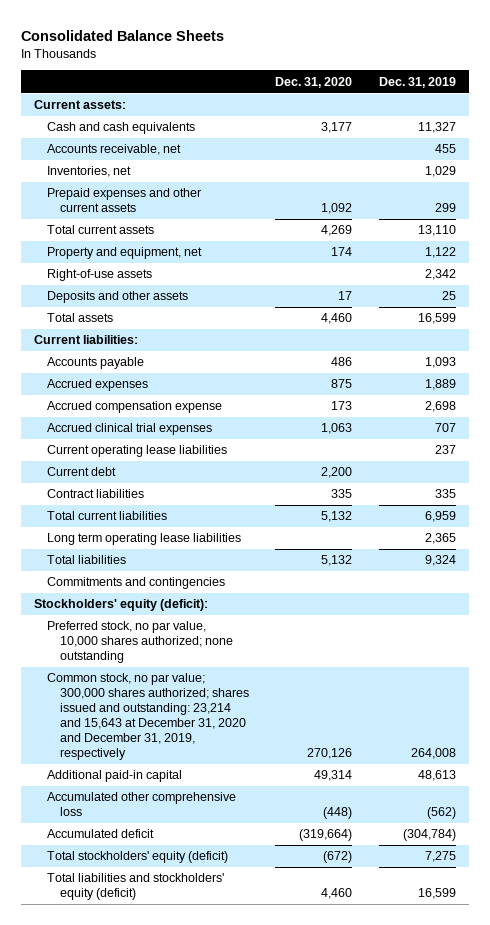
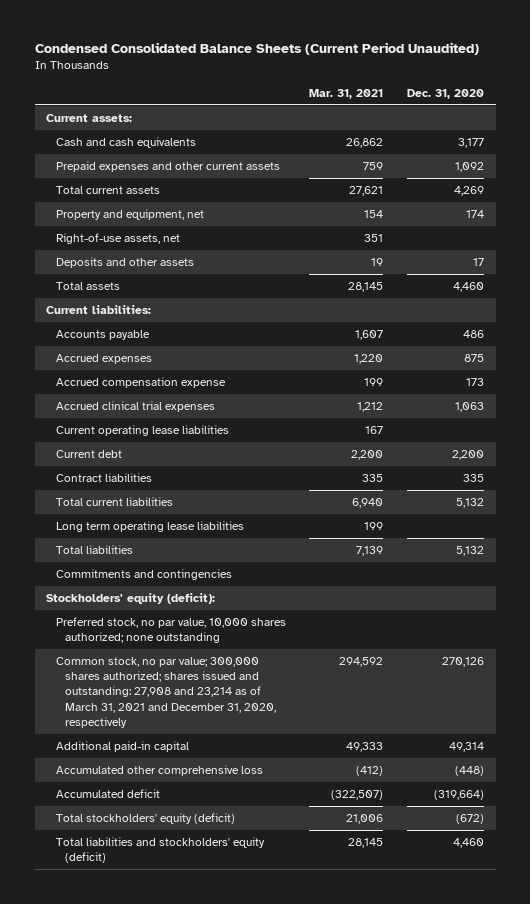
[21,29,225,41] Consolidated Balance Sheets -> [34,42,479,56] Condensed Consolidated Balance Sheets (Current Period Unaudited)
[378,76,456,88] Dec. 31, 2019 -> none
none -> [309,88,384,99] Mar. 31, 2021
[47,144,182,156] Accounts receivable, net -> none
[47,166,132,178] Inventories, net -> none
[47,269,153,282] Right-of-use assets -> [55,232,180,244] Right-of-use assets, net
[47,673,250,761] Common stock, no par value; 300,000 shares authorized; shares issued and outstanding: 23,214 and 15,643 at December 31, 2020 and December 31, 2019, respectively -> [55,656,277,728] Common stock, no par value; 300,000 shares authorized; shares issued and outstanding: 27,908 and 23,214 as of March 31, 2021 and December 31, 2020, respectively

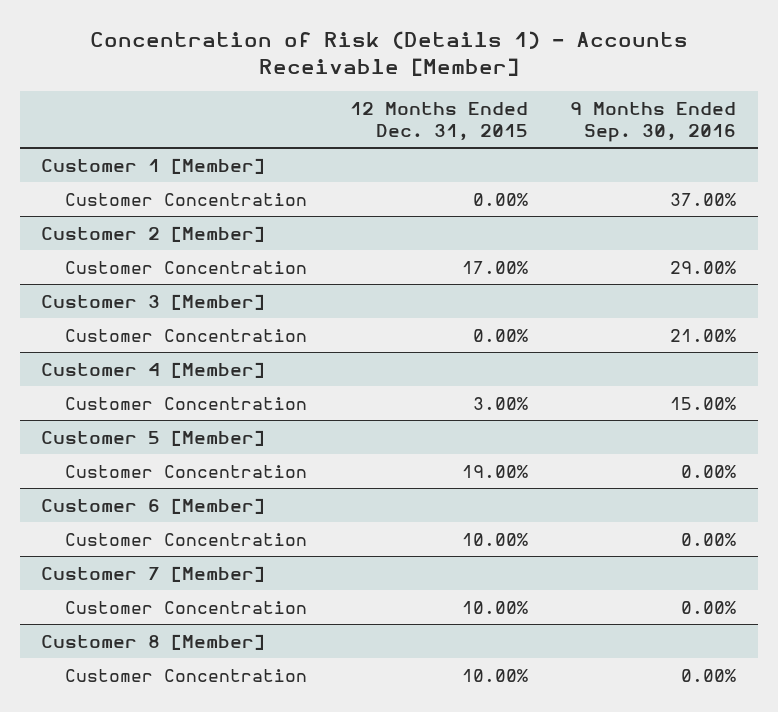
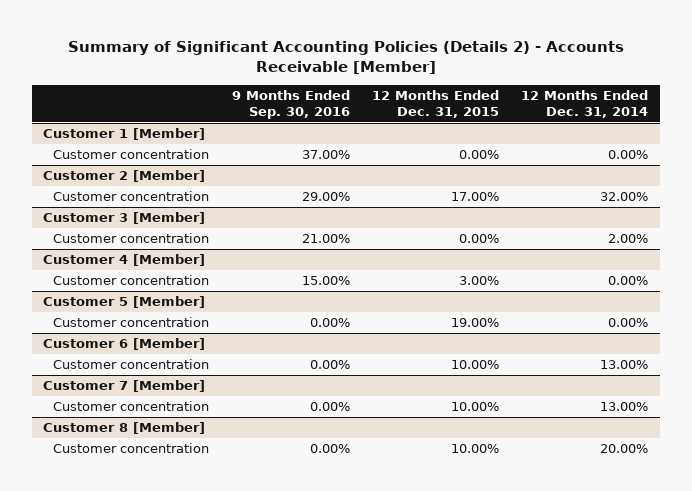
[89,30,688,76] Concentration of Risk (Details 1) - Accounts Receivable [Member] -> [67,41,624,75] Summary of Significant Accounting Policies (Details 2) - Accounts Receivable [Member]
none -> [521,90,649,119] 12 Months Ended Dec. 31, 2014
[65,192,308,206] Customer Concentration -> [53,149,210,160] Customer concentration
[65,260,308,274] Customer Concentration -> [53,191,210,202] Customer concentration
[65,328,308,342] Customer Concentration -> [53,233,210,244] Customer concentration
[65,396,308,410] Customer Concentration -> [53,275,210,286] Customer concentration
[65,464,308,478] Customer Concentration -> [53,317,210,328] Customer concentration
[65,532,308,546] Customer Concentration -> [53,359,210,370] Customer concentration
[65,600,308,614] Customer Concentration -> [53,401,210,412] Customer concentration
[65,668,308,682] Customer Concentration -> [53,443,210,454] Customer concentration

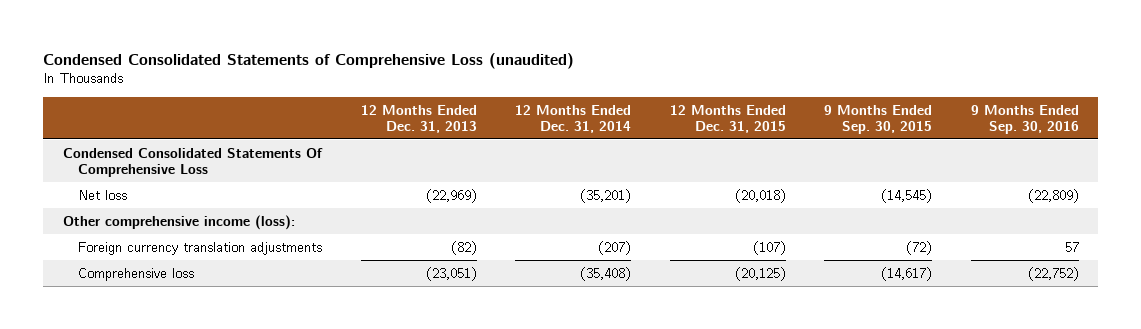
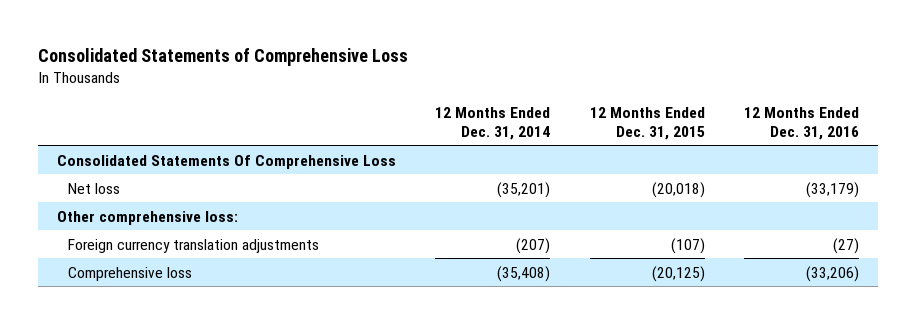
[43,52,575,69] Condensed Consolidated Statements of Comprehensive Loss (unaudited) -> [37,47,408,66] Consolidated Statements of Comprehensive Loss
[360,104,477,133] 12 Months Ended Dec. 31, 2013 -> none
[824,104,933,134] 9 Months Ended Sep. 30, 2015 -> none
[970,104,1079,134] 9 Months Ended Sep. 30, 2016 -> none
none -> [743,106,859,140] 12 Months Ended Dec. 31, 2016
[62,147,323,177] Condensed Consolidated Statements Of Comprehensive Loss -> [57,154,397,169] Consolidated Statements Of Comprehensive Loss
[62,214,295,230] Other comprehensive income (loss): -> [57,210,239,225] Other comprehensive loss:

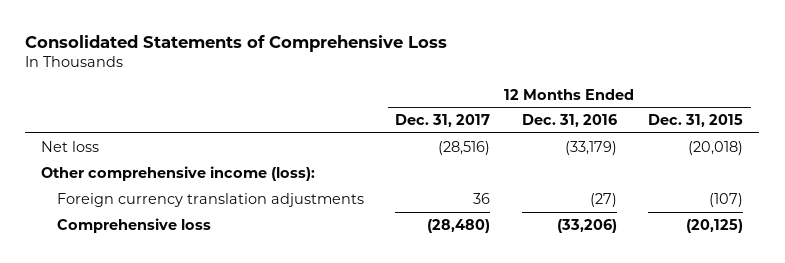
[435,106,551,140] 12 Months Ended Dec. 31, 2014 -> none
none -> [395,114,491,128] Dec. 31, 2017
[57,154,397,169] Consolidated Statements Of Comprehensive Loss -> none
[57,210,239,225] Other comprehensive loss: -> [41,165,316,181] Other comprehensive income (loss):

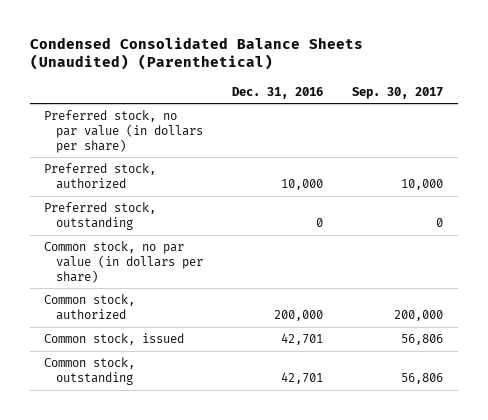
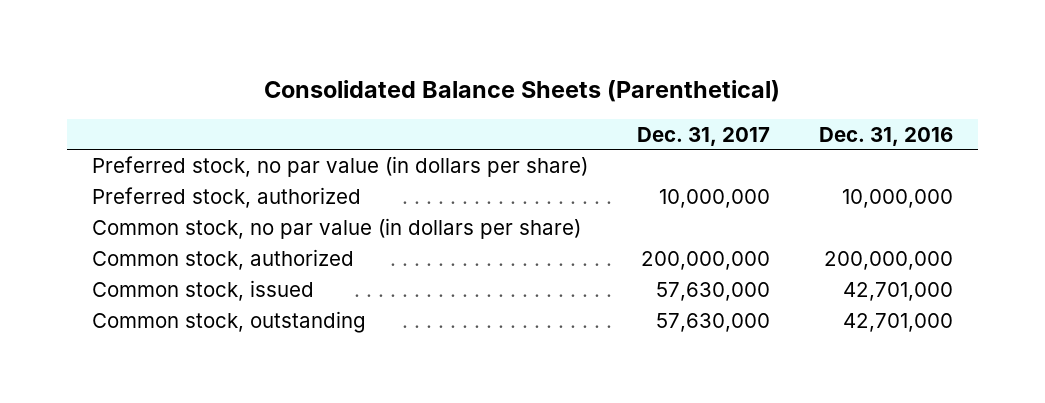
[29,36,363,71] Condensed Consolidated Balance Sheets (Unaudited) (Parenthetical) -> [264,80,781,103] Consolidated Balance Sheets (Parenthetical)
[352,86,444,99] Sep. 30, 2017 -> none
none -> [636,126,770,146] Dec. 31, 2017
[44,202,157,230] Preferred stock, outstanding -> none
[281,178,324,190] 10,000 -> [842,188,954,208] 10,000,000
[274,309,324,321] 200,000 -> [824,250,954,270] 200,000,000
[281,333,324,346] 42,701 -> [843,281,954,301] 42,701,000
[281,371,324,384] 42,701 -> [843,312,954,332] 42,701,000

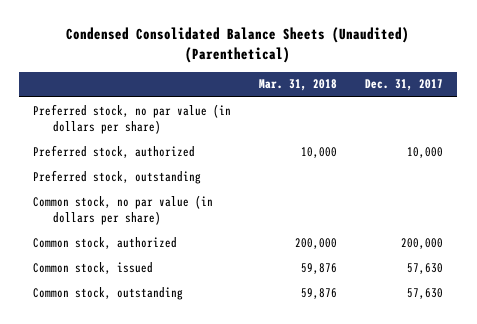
[264,80,781,103] Consolidated Balance Sheets (Parenthetical) -> [66,27,410,63] Condensed Consolidated Balance Sheets (Unaudited) (Parenthetical)
[819,126,954,146] Dec. 31, 2016 -> none
none -> [259,79,338,92] Mar. 31, 2018
[658,188,770,208] 10,000,000 -> [407,146,444,158] 10,000
none -> [33,169,202,184] Preferred stock, outstanding
[640,250,770,270] 200,000,000 -> [401,237,444,249] 200,000
[655,281,770,301] 57,630,000 -> [407,262,444,274] 57,630
[655,312,770,332] 57,630,000 -> [407,287,444,299] 57,630

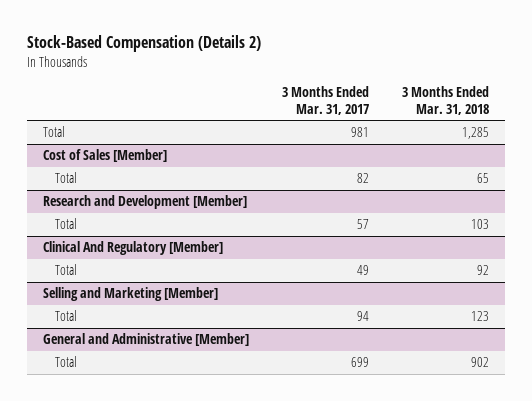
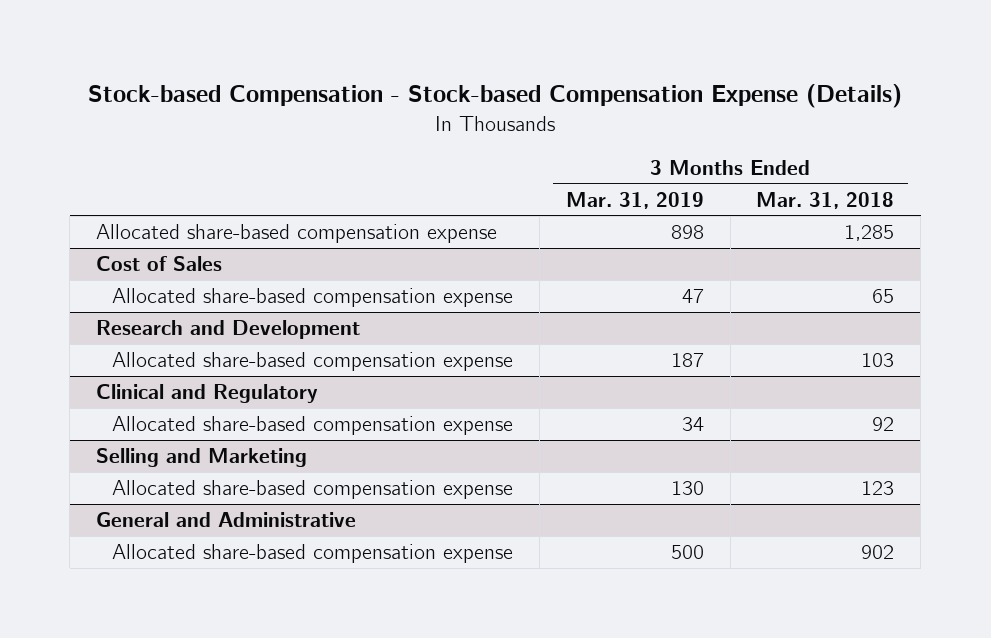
[26,35,261,53] Stock-Based Compensation (Details 2) -> [88,84,903,109] Stock-based Compensation - Stock-based Compensation Expense (Details)
[282,85,370,115] 3 Months Ended Mar. 31, 2017 -> none
none -> [565,191,704,209] Mar. 31, 2019
[43,126,66,138] Total -> [96,224,498,244] Allocated share-based compensation expense
[43,149,168,163] Cost of Sales [Member] -> [96,256,223,272] Cost of Sales
[55,172,78,184] Total -> [112,288,514,308] Allocated share-based compensation expense
[43,195,248,210] Research and Development [Member] -> [96,320,361,340] Research and Development
[55,218,78,230] Total -> [112,352,514,372] Allocated share-based compensation expense
[43,241,224,256] Clinical And Regulatory [Member] -> [96,384,319,404] Clinical and Regulatory
[55,264,78,276] Total -> [112,416,514,436] Allocated share-based compensation expense
[43,287,219,302] Selling and Marketing [Member] -> [96,448,308,468] Selling and Marketing
[55,310,78,322] Total -> [112,480,514,500] Allocated share-based compensation expense
[43,333,250,347] General and Administrative [Member] -> [96,512,357,528] General and Administrative
[55,356,78,368] Total -> [112,544,514,564] Allocated share-based compensation expense

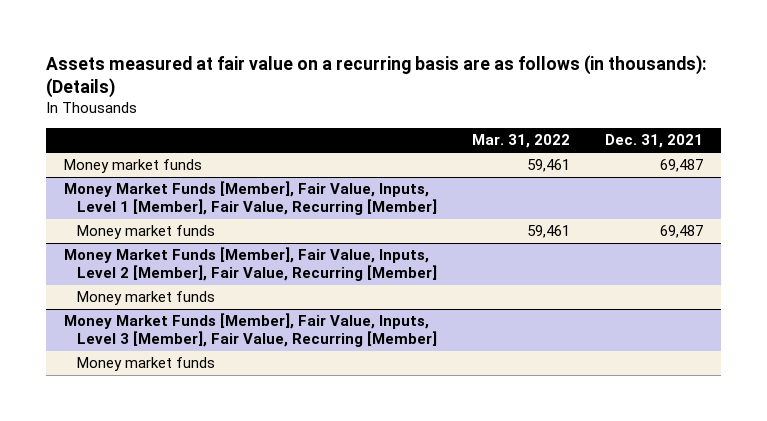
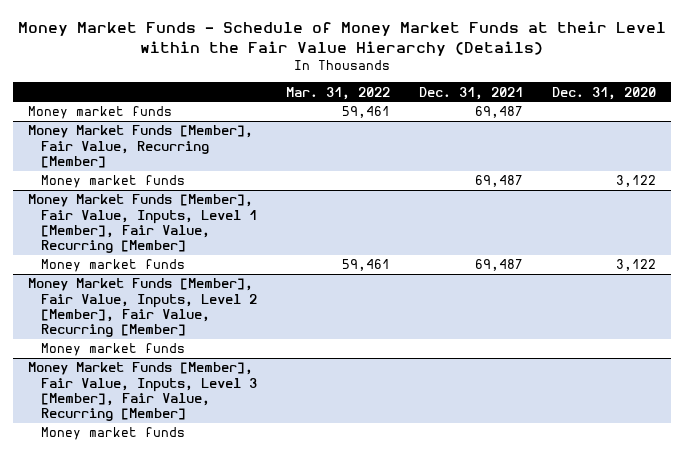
[46,54,708,98] Assets measured at fair value on a recurring basis are as follows (in thousands): (Details) -> [18,21,667,56] Money Market Funds - Schedule of Money Market Funds at their Level within the Fair Value Hierarchy (Details)
none -> [552,86,657,100] Dec. 31, 2020
none -> [28,125,254,169] Money Market Funds [Member], Fair Value, Recurring [Member]
none -> [40,175,185,189] Money market funds

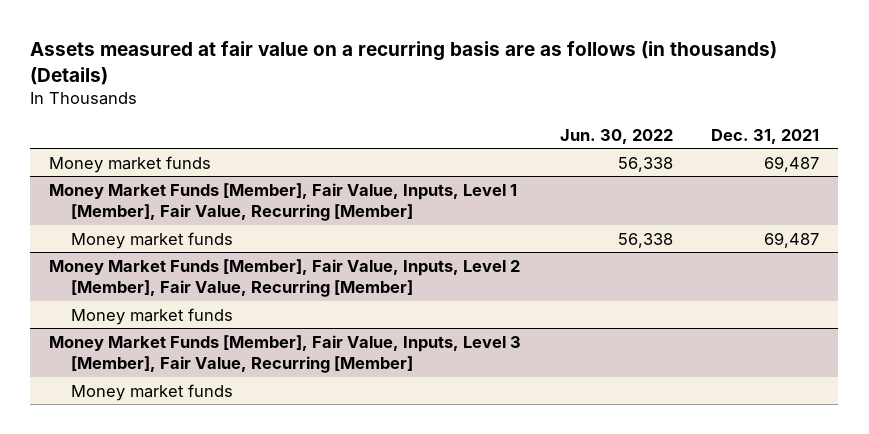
[18,21,667,56] Money Market Funds - Schedule of Money Market Funds at their Level within the Fair Value Hierarchy (Details) -> [30,41,778,85] Assets measured at fair value on a recurring basis are as follows (in thousands) (Details)
[285,86,390,100] Mar. 31, 2022 -> none
[552,86,657,100] Dec. 31, 2020 -> none
none -> [559,128,673,144] Jun. 30, 2022
[28,125,254,169] Money Market Funds [Member], Fair Value, Recurring [Member] -> none
[40,175,185,189] Money market funds -> none

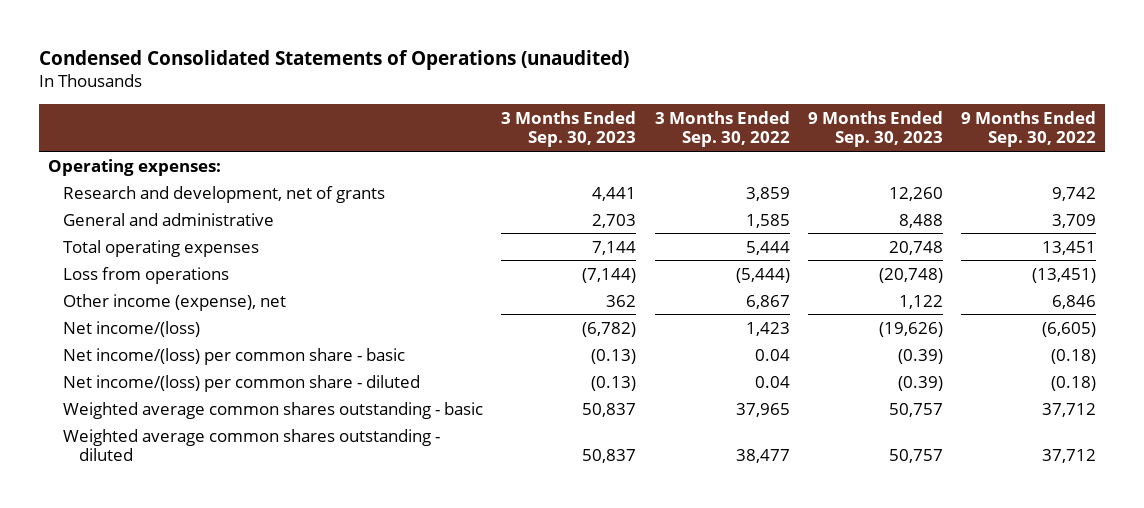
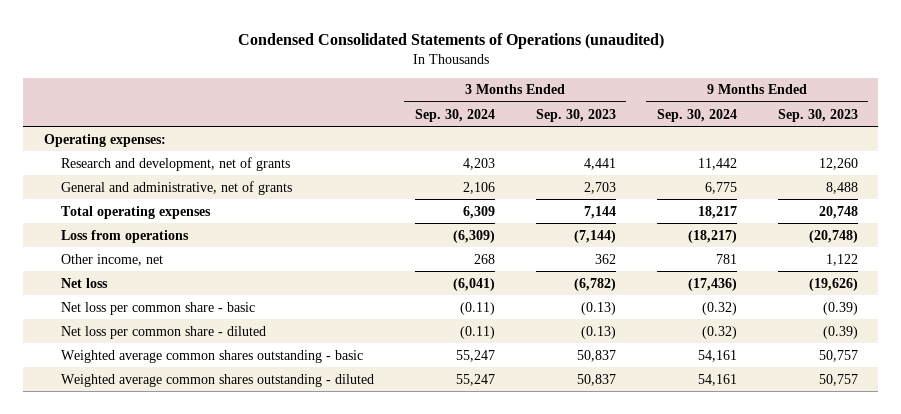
[654,110,790,148] 3 Months Ended Sep. 30, 2022 -> none
[960,110,1096,148] 9 Months Ended Sep. 30, 2022 -> none
none -> [414,108,495,122] Sep. 30, 2024
none -> [656,108,737,122] Sep. 30, 2024
[63,212,275,226] General and administrative -> [60,180,292,195] General and administrative, net of grants
[63,293,287,311] Other income (expense), net -> [60,253,163,266] Other income, net
[63,320,201,337] Net income/(loss) -> [60,277,108,288] Net loss
[63,347,406,365] Net income/(loss) per common share - basic -> [60,301,255,315] Net loss per common share - basic
[63,374,421,392] Net income/(loss) per common share - diluted -> [60,325,266,339] Net loss per common share - diluted

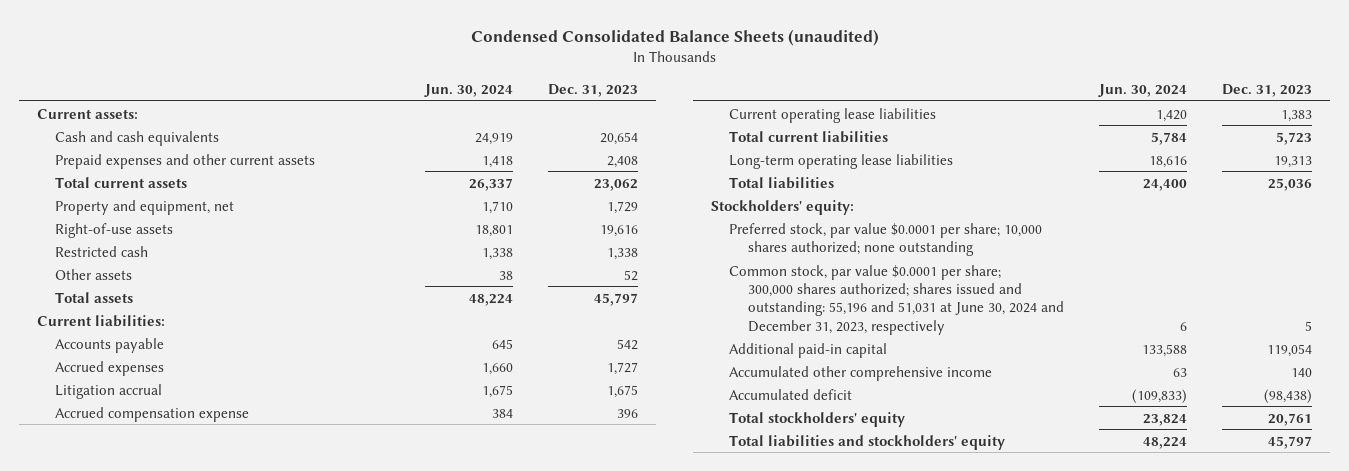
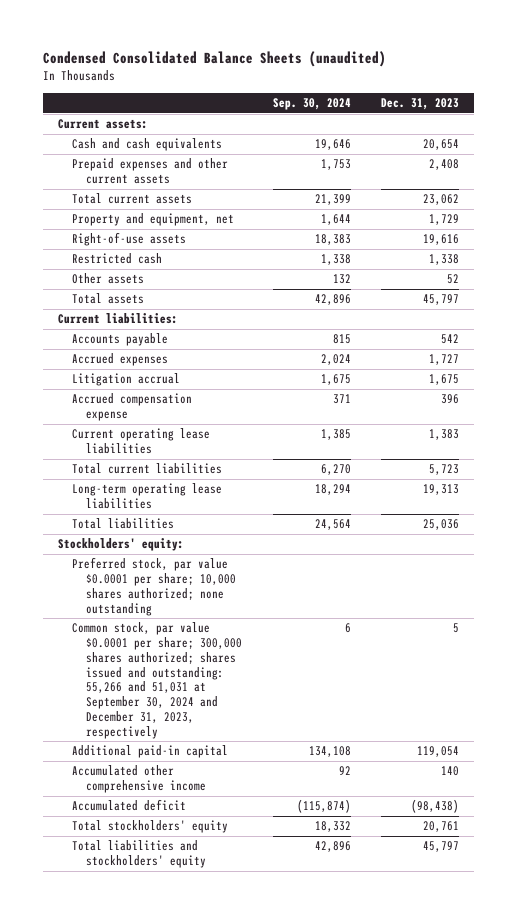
[423,83,513,97] Jun. 30, 2024 -> none
none -> [272,98,351,111] Sep. 30, 2024
[729,264,1064,335] Common stock, par value $0.0001 per share; 300,000 shares authorized; shares issued and outstanding: 55,196 and 51,031 at June 30, 2024 and December 31, 2023, respectively -> [72,622,243,739] Common stock, par value $0.0001 per share; 300,000 shares authorized; shares issued and outstanding: 55,266 and 51,031 at September 30, 2024 and December 31, 2023, respectively

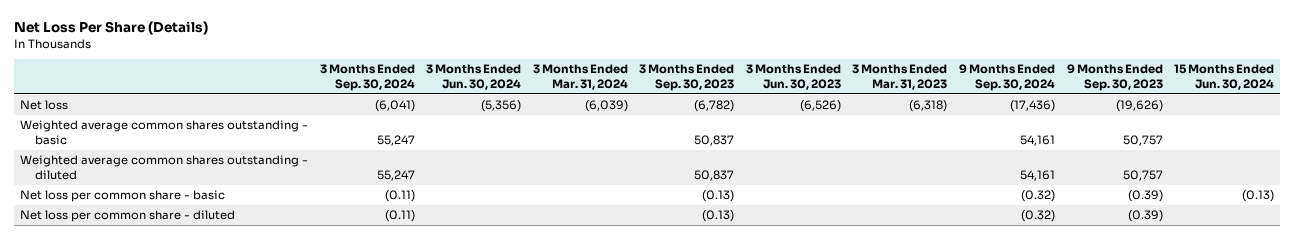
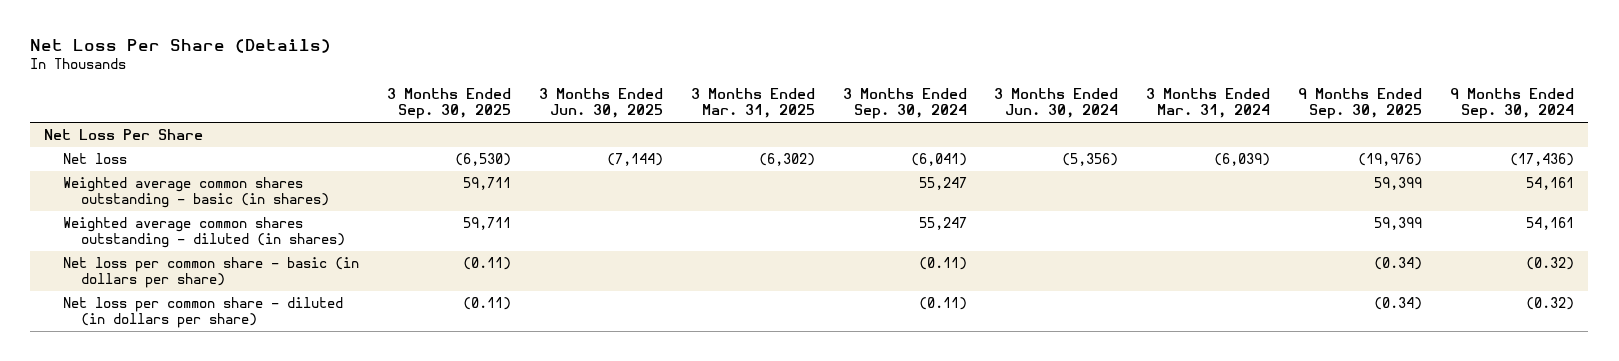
[639,64,735,92] 3 Months Ended Sep. 30, 2023 -> none
[745,64,841,91] 3 Months Ended Jun. 30, 2023 -> none
[852,64,948,91] 3 Months Ended Mar. 31, 2023 -> none
[1066,64,1163,92] 9 Months Ended Sep. 30, 2023 -> none
[1174,64,1275,91] 15 Months Ended Jun. 30, 2024 -> none
none -> [386,88,511,120] 3 Months Ended Sep. 30, 2025
none -> [538,88,663,119] 3 Months Ended Jun. 30, 2025
none -> [690,88,815,119] 3 Months Ended Mar. 31, 2025
none -> [1298,88,1423,120] 9 Months Ended Sep. 30, 2025
none -> [44,129,204,141] Net Loss Per Share
[19,120,308,145] Weighted average common shares outstanding - basic -> [62,177,330,208] Weighted average common shares outstanding - basic (in shares)
[19,155,308,180] Weighted average common shares outstanding - diluted -> [62,217,346,248] Weighted average common shares outstanding - diluted (in shares)
[19,190,225,203] Net loss per common share - basic -> [62,257,359,288] Net loss per common share - basic (in dollars per share)
[19,210,235,223] Net loss per common share - diluted -> [62,297,343,328] Net loss per common share - diluted (in dollars per share)

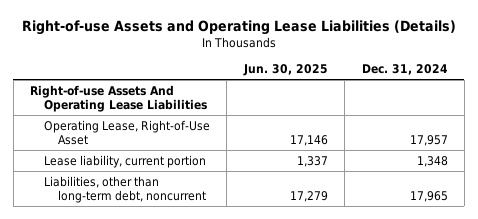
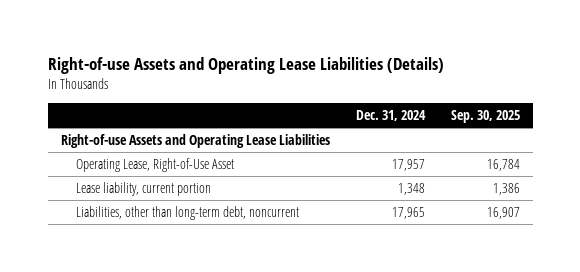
[242,64,328,77] Jun. 30, 2025 -> none
none -> [450,110,520,124] Sep. 30, 2025
[30,84,208,113] Right-of-use Assets And Operating Lease Liabilities -> [60,134,330,149] Right-of-use Assets and Operating Lease Liabilities

